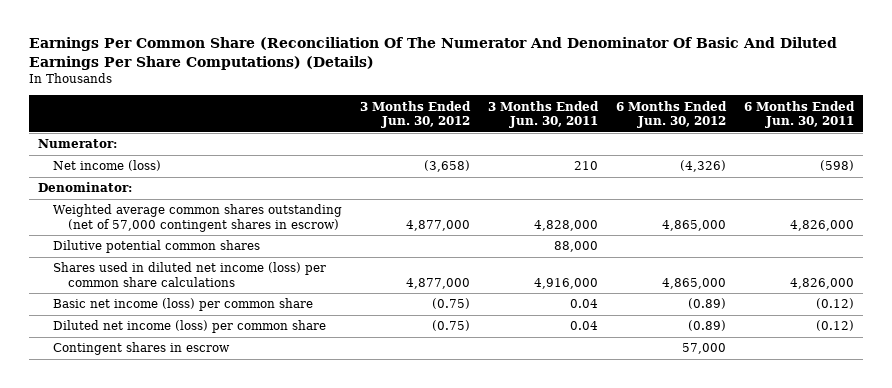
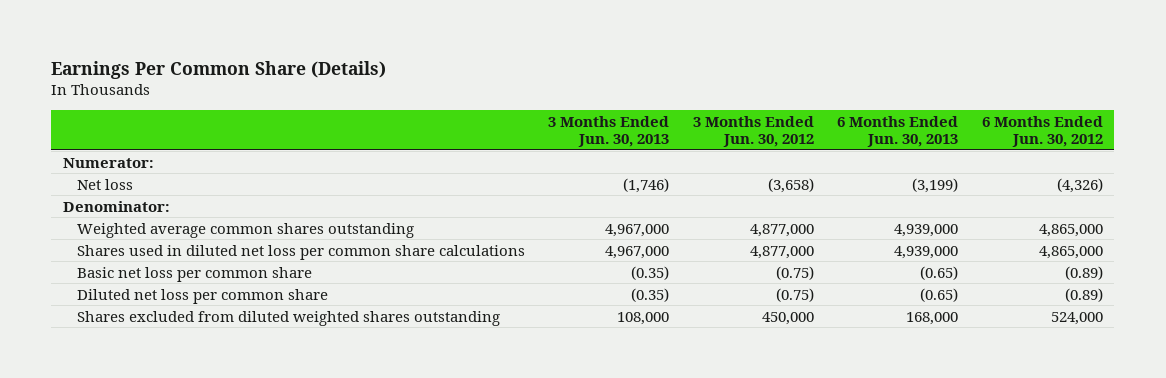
[28,36,837,70] Earnings Per Common Share (Reconciliation Of The Numerator And Denominator Of Basic And Diluted Earnings Per Share Computations) (Details) -> [51,60,387,79] Earnings Per Common Share (Details)
[488,100,600,129] 3 Months Ended Jun. 30, 2011 -> none
[744,100,856,129] 6 Months Ended Jun. 30, 2011 -> none
none -> [548,115,670,148] 3 Months Ended Jun. 30, 2013
none -> [837,115,959,148] 6 Months Ended Jun. 30, 2013
[52,160,161,172] Net income (loss) -> [76,178,133,190] Net loss
[52,240,260,254] Dilutive potential common shares -> none
[52,342,230,356] Contingent shares in escrow -> none
[52,204,342,232] Weighted average common shares outstanding (net of 57,000 contingent shares in escrow) -> [76,222,414,238] Weighted average common shares outstanding
[52,262,326,287] Shares used in diluted net income (loss) per common share calculations -> [76,244,525,260] Shares used in diluted net loss per common share calculations
[52,298,313,312] Basic net income (loss) per common share -> [76,266,312,282] Basic net loss per common share
[52,320,326,334] Diluted net income (loss) per common share -> [76,288,328,304] Diluted net loss per common share
none -> [76,310,500,326] Shares excluded from diluted weighted shares outstanding

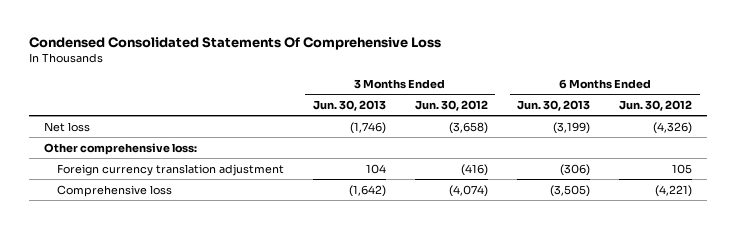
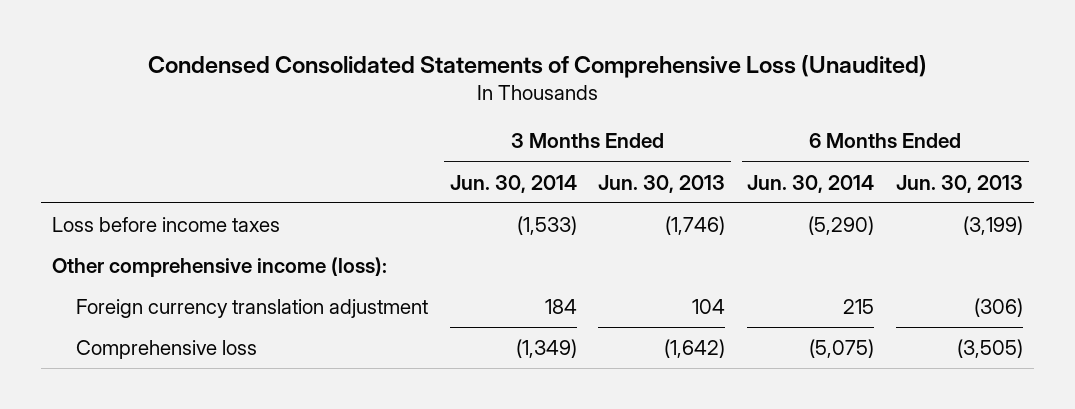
[29,36,442,50] Condensed Consolidated Statements Of Comprehensive Loss -> [147,54,927,78] Condensed Consolidated Statements of Comprehensive Loss (Unaudited)
[414,99,488,111] Jun. 30, 2012 -> none
[619,99,693,111] Jun. 30, 2012 -> none
none -> [449,174,577,193] Jun. 30, 2014
none -> [747,174,875,193] Jun. 30, 2014
[44,121,91,132] Net loss -> [52,216,281,232] Loss before income taxes
[44,142,198,155] Other comprehensive loss: -> [52,256,388,277] Other comprehensive income (loss):

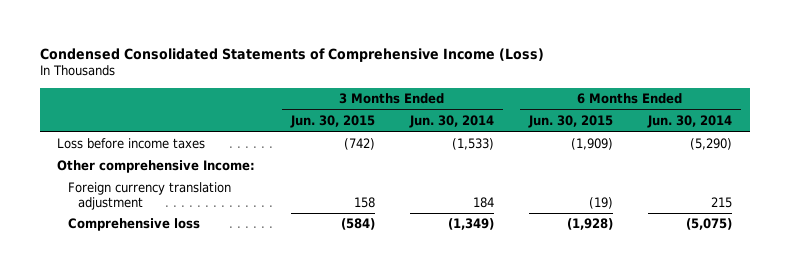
[147,54,927,78] Condensed Consolidated Statements of Comprehensive Loss (Unaudited) -> [39,47,544,62] Condensed Consolidated Statements of Comprehensive Income (Loss)
[598,174,726,193] Jun. 30, 2013 -> none
[896,174,1024,193] Jun. 30, 2013 -> none
none -> [289,115,375,129] Jun. 30, 2015
none -> [527,115,613,129] Jun. 30, 2015
[52,256,388,277] Other comprehensive income (loss): -> [57,160,256,174] Other comprehensive Income:

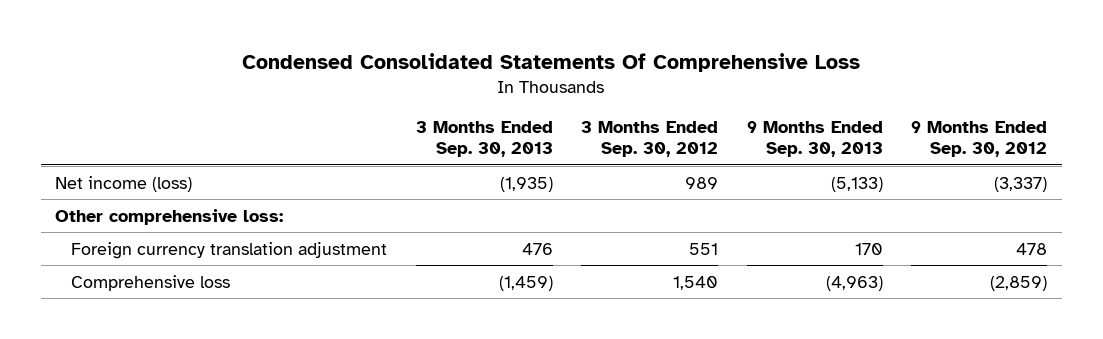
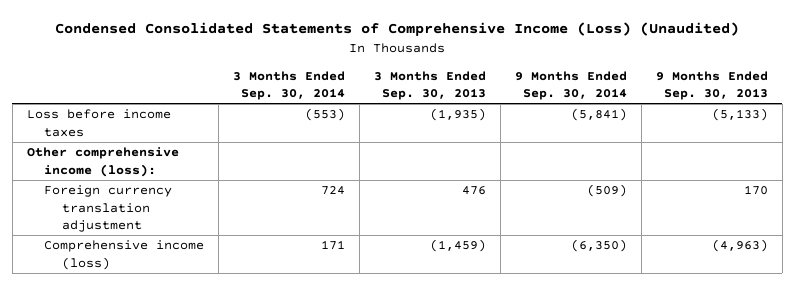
[242,52,861,72] Condensed Consolidated Statements Of Comprehensive Loss -> [55,22,740,37] Condensed Consolidated Statements of Comprehensive Income (Loss) (Unaudited)
[581,121,719,158] 3 Months Ended Sep. 30, 2012 -> none
[911,121,1048,158] 9 Months Ended Sep. 30, 2012 -> none
none -> [233,70,346,100] 3 Months Ended Sep. 30, 2014
none -> [514,70,627,100] 9 Months Ended Sep. 30, 2014
[55,175,193,192] Net income (loss) -> [26,109,171,137] Loss before income taxes
[55,208,284,225] Other comprehensive loss: -> [26,147,179,177] Other comprehensive income (loss):
[71,274,231,291] Comprehensive loss -> [44,240,205,270] Comprehensive income (loss)

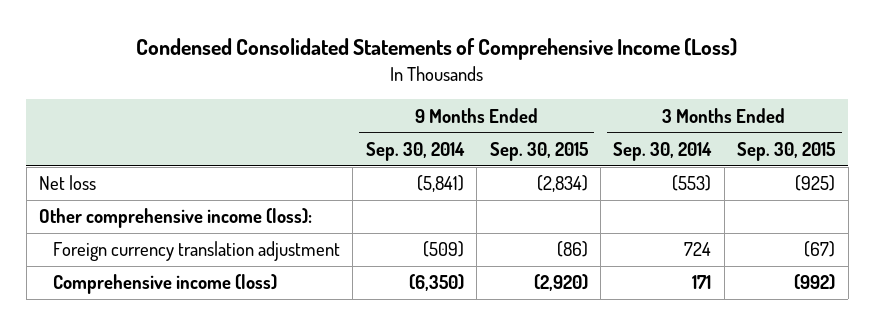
[55,22,740,37] Condensed Consolidated Statements of Comprehensive Income (Loss) (Unaudited) -> [136,38,738,61] Condensed Consolidated Statements of Comprehensive Income (Loss)
[374,70,487,100] 3 Months Ended Sep. 30, 2013 -> none
[655,70,768,100] 9 Months Ended Sep. 30, 2013 -> none
none -> [489,141,588,161] Sep. 30, 2015
none -> [737,141,836,161] Sep. 30, 2015
[26,109,171,137] Loss before income taxes -> [39,175,97,191] Net loss

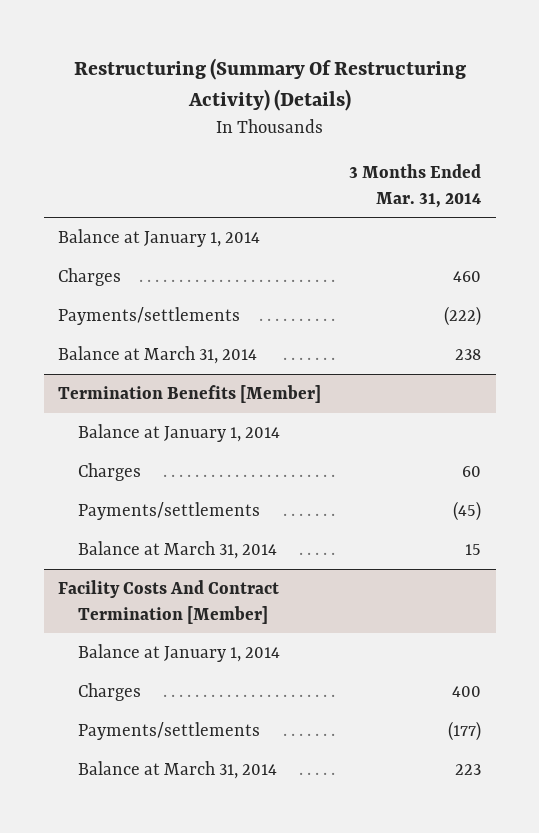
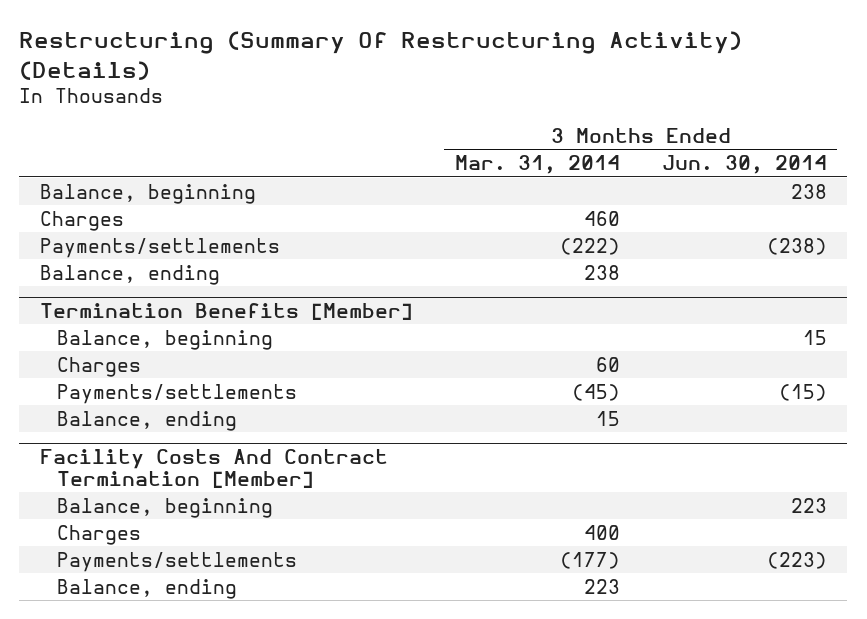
none -> [661,155,827,175] Jun. 30, 2014
[57,228,260,247] Balance at January 1, 2014 -> [40,183,257,204] Balance, beginning
[57,345,257,364] Balance at March 31, 2014 -> [40,264,221,285] Balance, ending
[77,423,280,442] Balance at January 1, 2014 -> [56,329,273,350] Balance, beginning
[77,540,277,559] Balance at March 31, 2014 -> [56,410,237,431] Balance, ending
[77,643,280,662] Balance at January 1, 2014 -> [56,497,273,518] Balance, beginning
[77,760,277,779] Balance at March 31, 2014 -> [56,578,237,599] Balance, ending

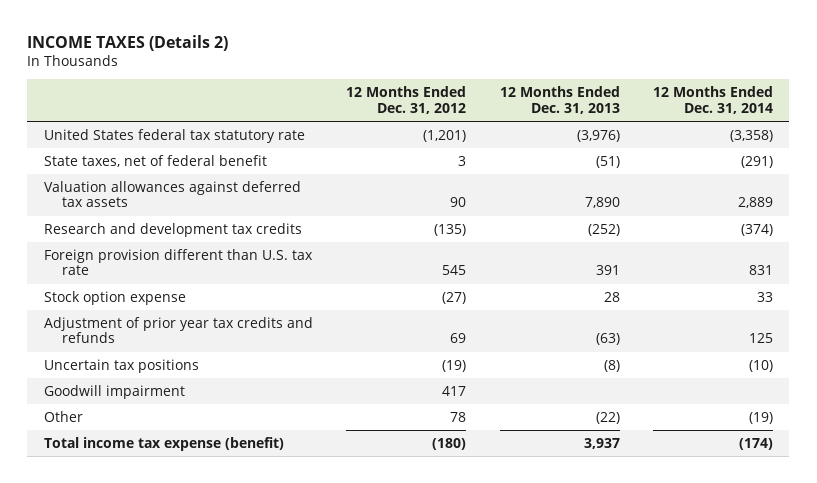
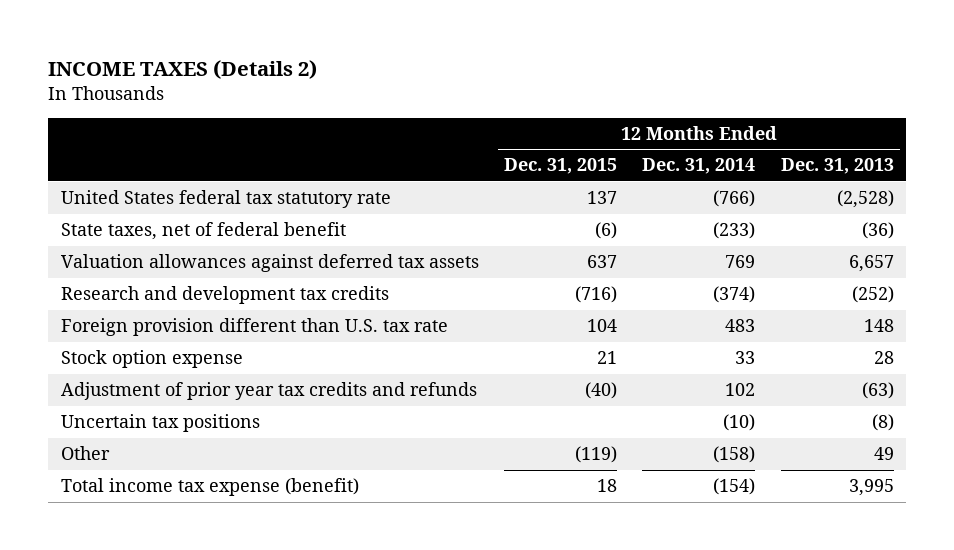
[346,86,467,114] 12 Months Ended Dec. 31, 2012 -> none
none -> [503,158,617,175] Dec. 31, 2015
[576,129,620,142] (3,976) -> [836,190,894,209] (2,528)
[729,129,773,142] (3,358) -> [713,190,756,208] (766)
[595,155,620,168] (51) -> [861,222,894,240] (36)
[740,155,773,168] (291) -> [713,222,756,240] (233)
[584,197,620,209] 7,890 -> [848,255,894,273] 6,657
[737,197,773,209] 2,889 -> [725,255,756,269] 769
[595,265,620,276] 391 -> [863,319,894,333] 148
[748,265,773,276] 831 -> [725,319,756,333] 483
[748,333,773,344] 125 -> [725,383,756,397] 102
[44,384,186,399] Goodwill impairment -> none
[595,411,620,424] (22) -> [873,447,894,461] 49
[748,411,773,424] (19) -> [713,446,756,464] (158)
[583,437,620,449] 3,937 -> [848,479,894,497] 3,995
[738,437,773,450] (174) -> [713,478,756,496] (154)

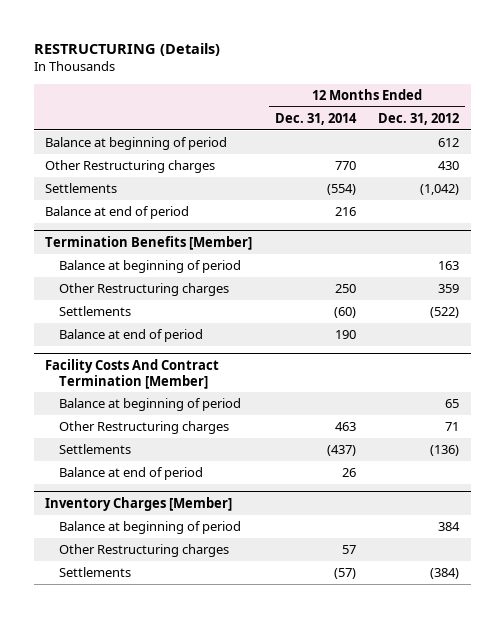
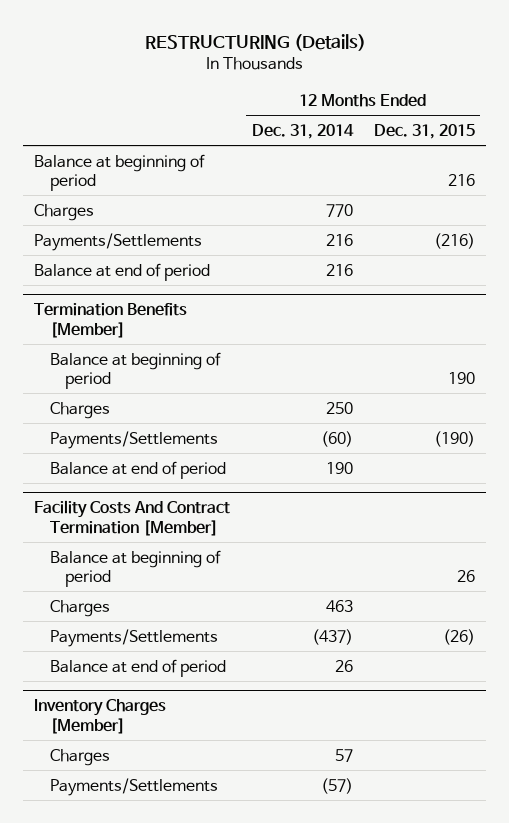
[378,112,460,125] Dec. 31, 2012 -> none
none -> [374,123,476,139] Dec. 31, 2015
[45,160,216,174] Other Restructuring charges -> none
none -> [34,203,95,221] Charges
[45,183,118,194] Settlements -> [34,232,203,251] Payments/Settlements
[326,184,356,196] (554) -> [325,233,353,246] 216
[58,283,229,297] Other Restructuring charges -> none
none -> [49,401,110,419] Charges
[58,306,131,317] Settlements -> [49,430,218,449] Payments/Settlements
[58,421,229,435] Other Restructuring charges -> [49,599,110,617] Charges
[58,444,131,455] Settlements -> [49,628,218,647] Payments/Settlements
[58,521,241,535] Balance at beginning of period -> none
[58,544,229,558] Other Restructuring charges -> none
none -> [49,748,110,766] Charges
[58,567,131,578] Settlements -> [49,777,218,796] Payments/Settlements

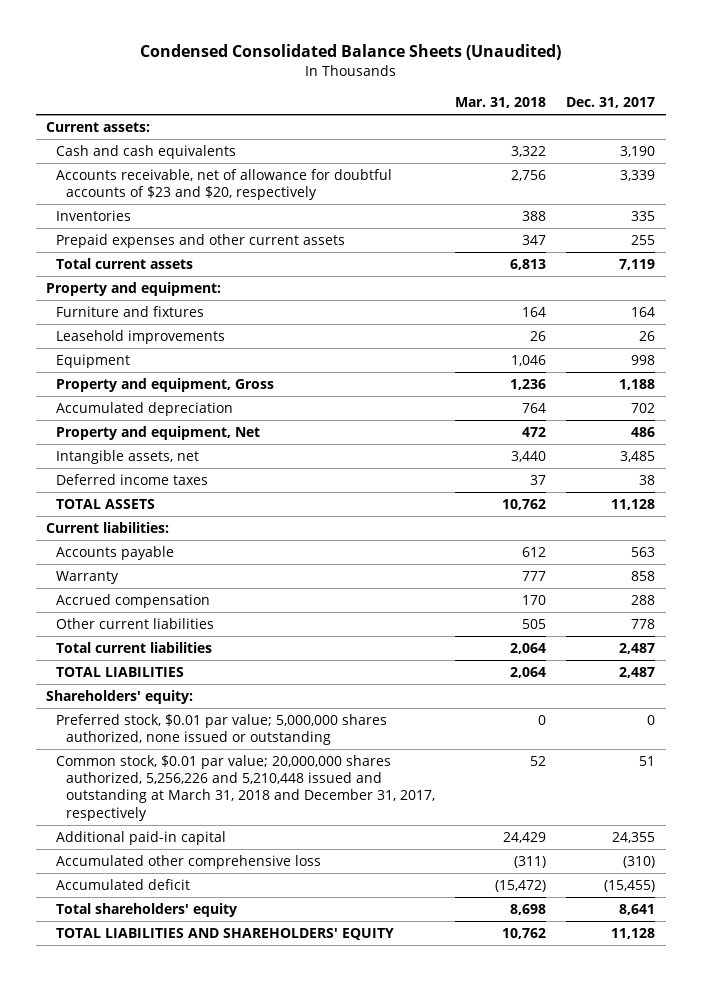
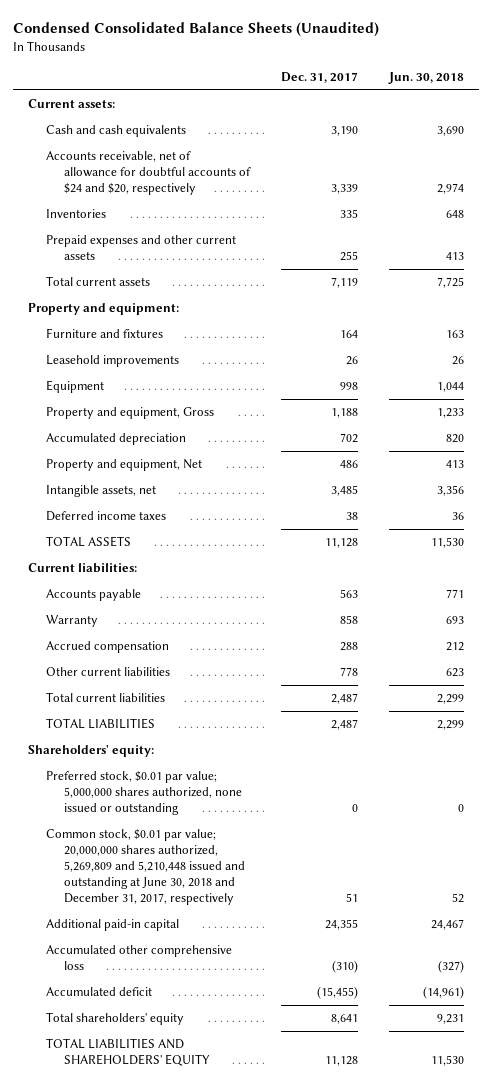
[455,97,547,109] Mar. 31, 2018 -> none
none -> [387,71,464,84] Jun. 30, 2018
[56,169,393,201] Accounts receivable, net of allowance for doubtful accounts of $23 and $20, respectively -> [45,151,251,196] Accounts receivable, net of allowance for doubtful accounts of $24 and $20, respectively
[56,755,436,821] Common stock, $0.01 par value; 20,000,000 shares authorized, 5,256,226 and 5,210,448 issued and outstanding at March 31, 2018 and December 31, 2017, respectively -> [45,829,245,906] Common stock, $0.01 par value; 20,000,000 shares authorized, 5,269,809 and 5,210,448 issued and outstanding at June 30, 2018 and December 31, 2017, respectively

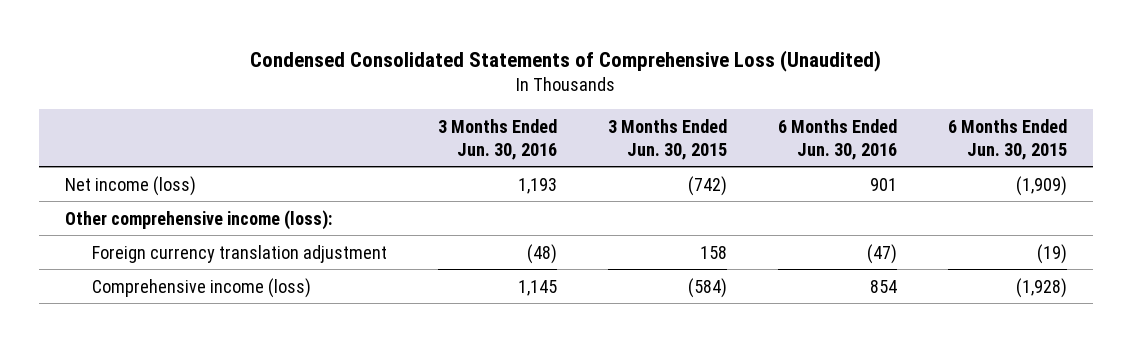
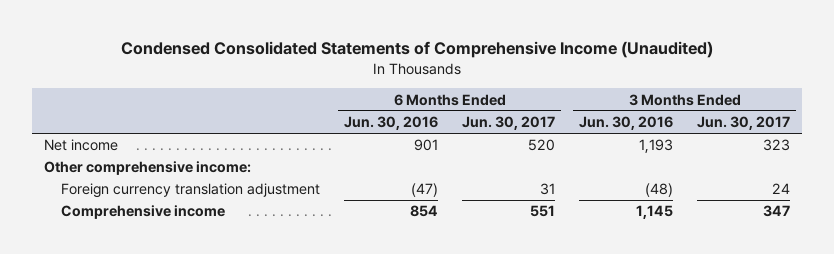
[250,50,882,73] Condensed Consolidated Statements of Comprehensive Loss (Unaudited) -> [120,41,713,59] Condensed Consolidated Statements of Comprehensive Income (Unaudited)
[608,118,728,160] 3 Months Ended Jun. 30, 2015 -> none
[948,118,1068,160] 6 Months Ended Jun. 30, 2015 -> none
none -> [462,116,556,131] Jun. 30, 2017
none -> [697,116,791,131] Jun. 30, 2017
[64,175,196,196] Net income (loss) -> [43,139,118,152] Net income
[64,209,332,230] Other comprehensive income (loss): -> [43,161,251,176] Other comprehensive income:
[92,277,312,298] Comprehensive income (loss) -> [61,205,226,220] Comprehensive income

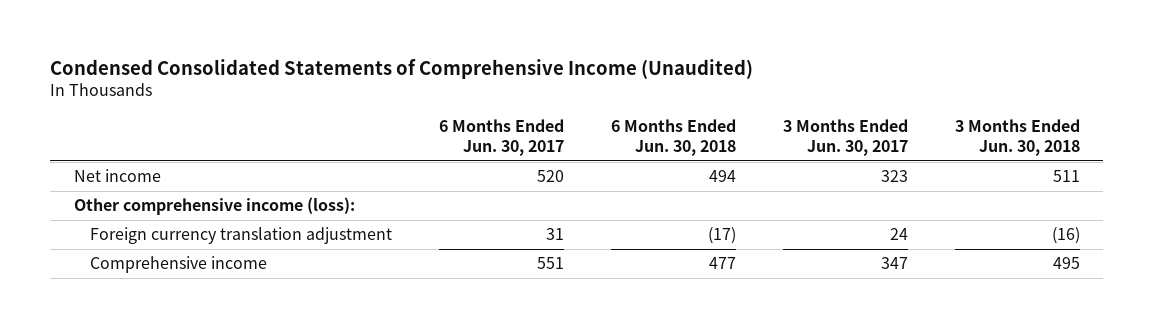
[344,116,439,131] Jun. 30, 2016 -> none
[579,116,674,131] Jun. 30, 2016 -> none
none -> [611,119,737,157] 6 Months Ended Jun. 30, 2018
none -> [954,119,1080,157] 3 Months Ended Jun. 30, 2018
[43,161,251,176] Other comprehensive income: -> [73,197,355,216] Other comprehensive income (loss):

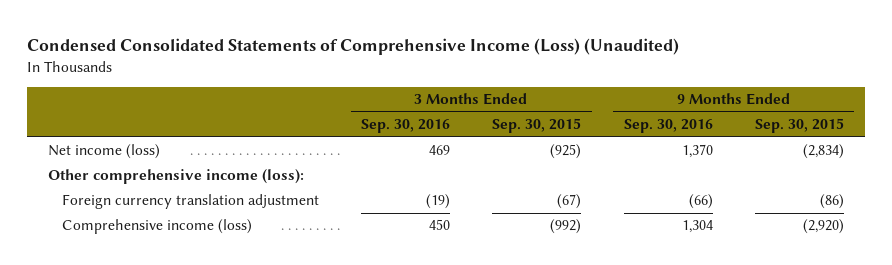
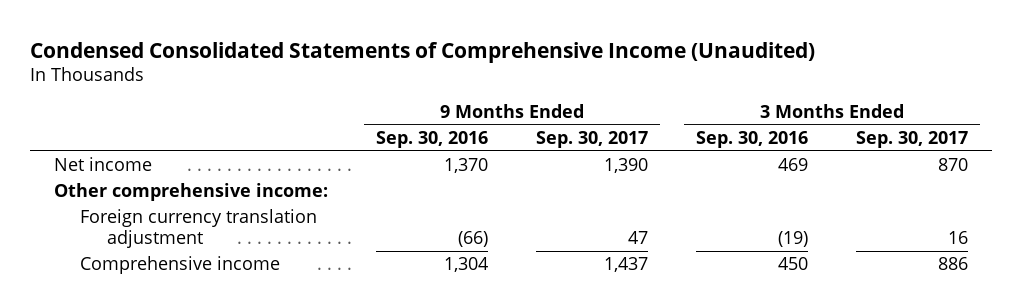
[27,38,680,56] Condensed Consolidated Statements of Comprehensive Income (Loss) (Unaudited) -> [30,41,816,63] Condensed Consolidated Statements of Comprehensive Income (Unaudited)
[492,118,582,134] Sep. 30, 2015 -> none
[754,118,844,134] Sep. 30, 2015 -> none
none -> [536,130,649,148] Sep. 30, 2017
none -> [856,130,969,148] Sep. 30, 2017
[48,144,161,160] Net income (loss) -> [54,157,153,172] Net income
[48,169,305,185] Other comprehensive income (loss): -> [54,183,329,202] Other comprehensive income:
[61,219,252,235] Comprehensive income (loss) -> [80,256,281,275] Comprehensive income

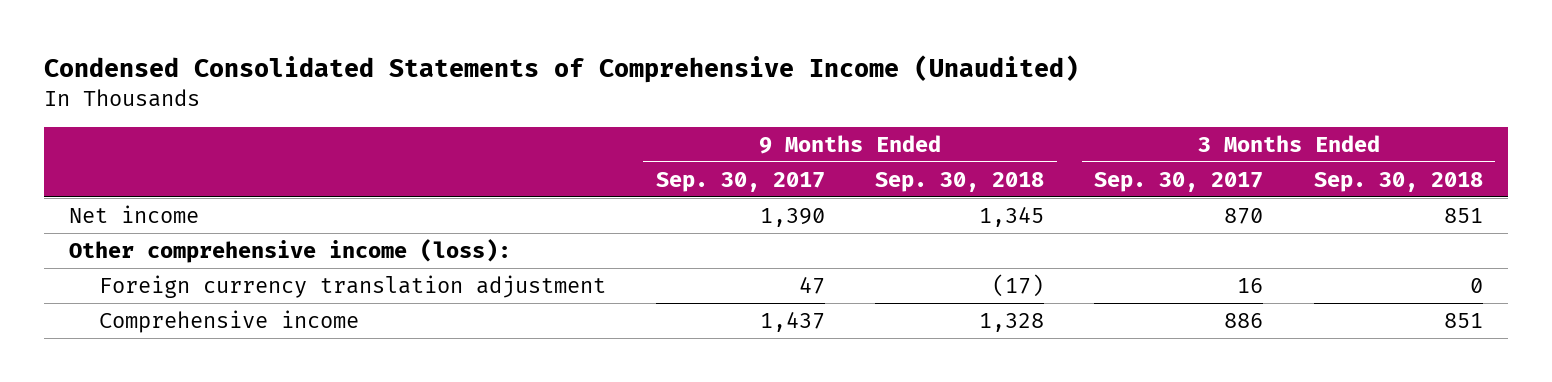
[376,130,489,148] Sep. 30, 2016 -> none
[696,130,809,148] Sep. 30, 2016 -> none
none -> [875,171,1045,192] Sep. 30, 2018
none -> [1313,171,1483,192] Sep. 30, 2018
[54,183,329,202] Other comprehensive income: -> [68,238,511,263] Other comprehensive income (loss):

